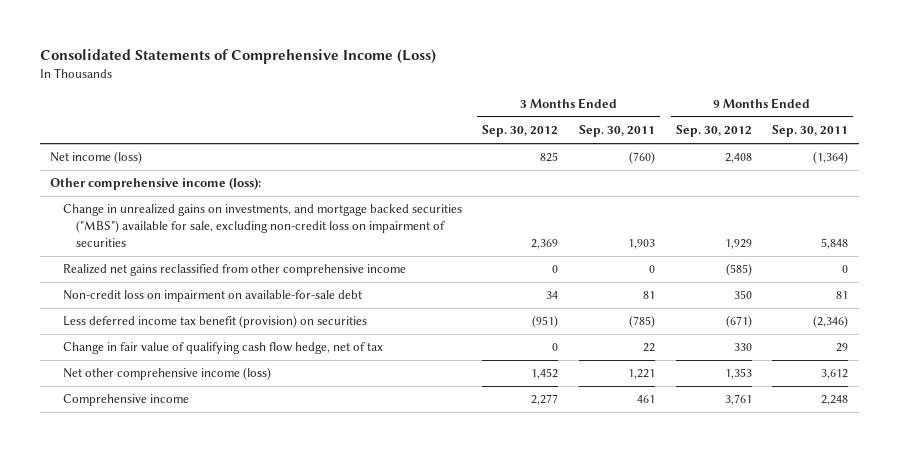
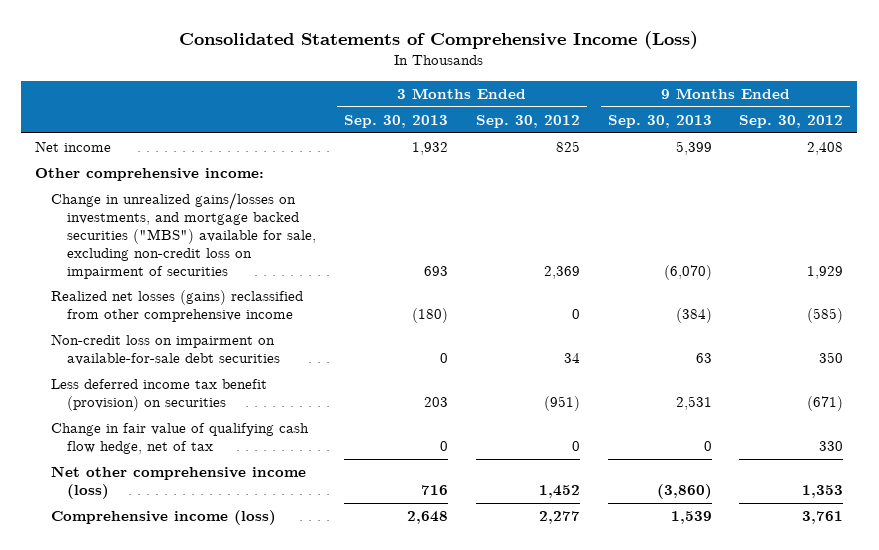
[579,125,656,138] Sep. 30, 2011 -> none
[772,125,849,138] Sep. 30, 2011 -> none
none -> [343,114,448,128] Sep. 30, 2013
none -> [607,114,712,128] Sep. 30, 2013
[49,151,142,165] Net income (loss) -> [35,141,112,153] Net income
[49,177,261,191] Other comprehensive income (loss): -> [35,168,265,182] Other comprehensive income:
[62,204,462,248] Change in unrealized gains on investments, and mortgage backed securities ("MBS") available for sale, excluding non-credit loss on impairment of securities -> [51,192,317,279] Change in unrealized gains/losses on investments, and mortgage backed securities ("MBS") available for sale, excluding non-credit loss on impairment of securities
[62,264,406,277] Realized net gains reclassified from other comprehensive income -> [51,290,304,323] Realized net losses (gains) reclassified from other comprehensive income
[62,290,362,303] Non-credit loss on impairment on available-for-sale debt -> [51,334,281,366] Non-credit loss on impairment on available-for-sale debt securities
[62,394,189,407] Comprehensive income -> [51,510,277,526] Comprehensive income (loss)

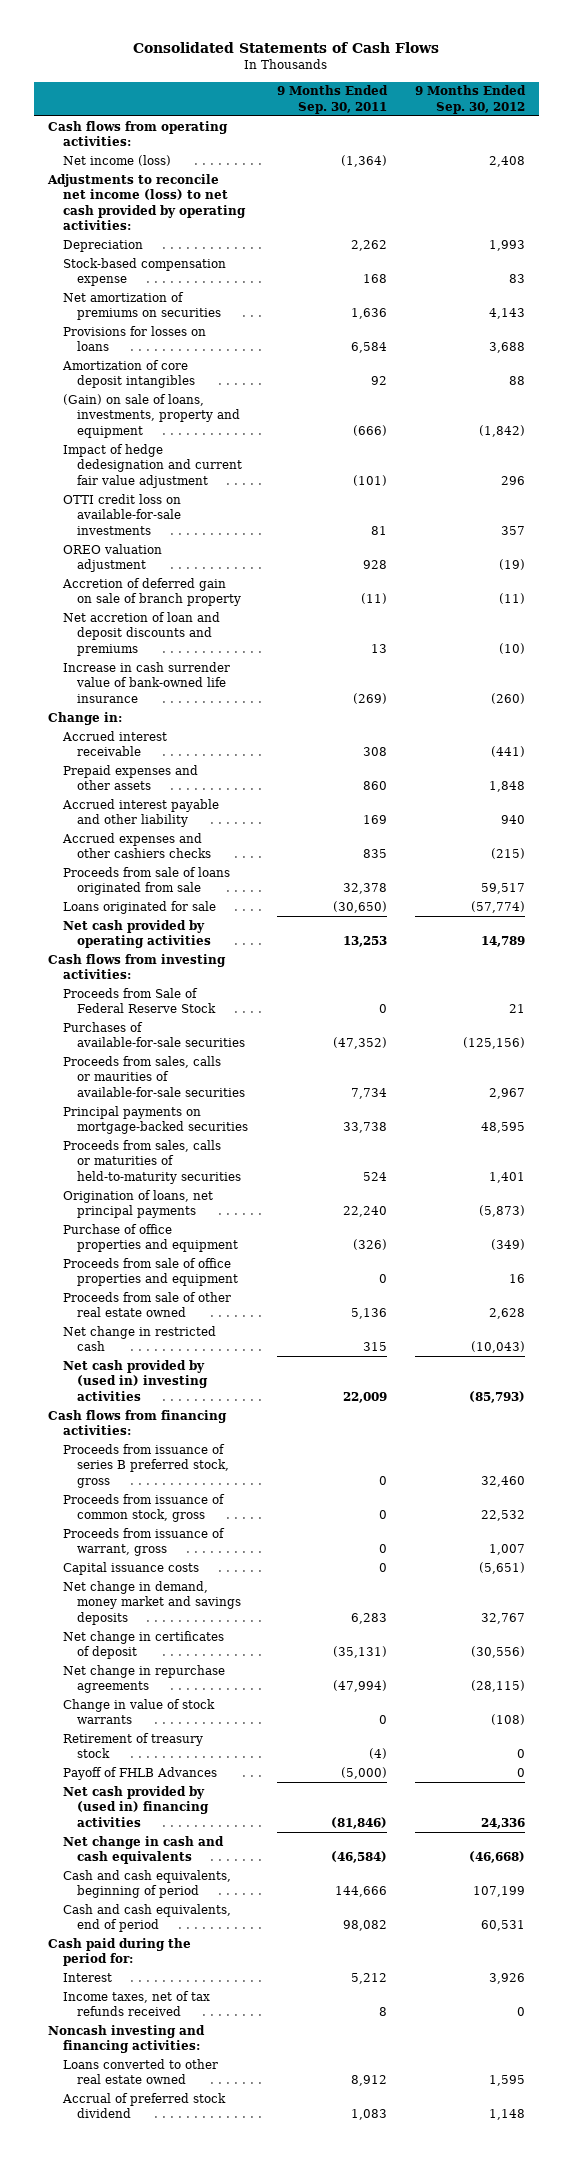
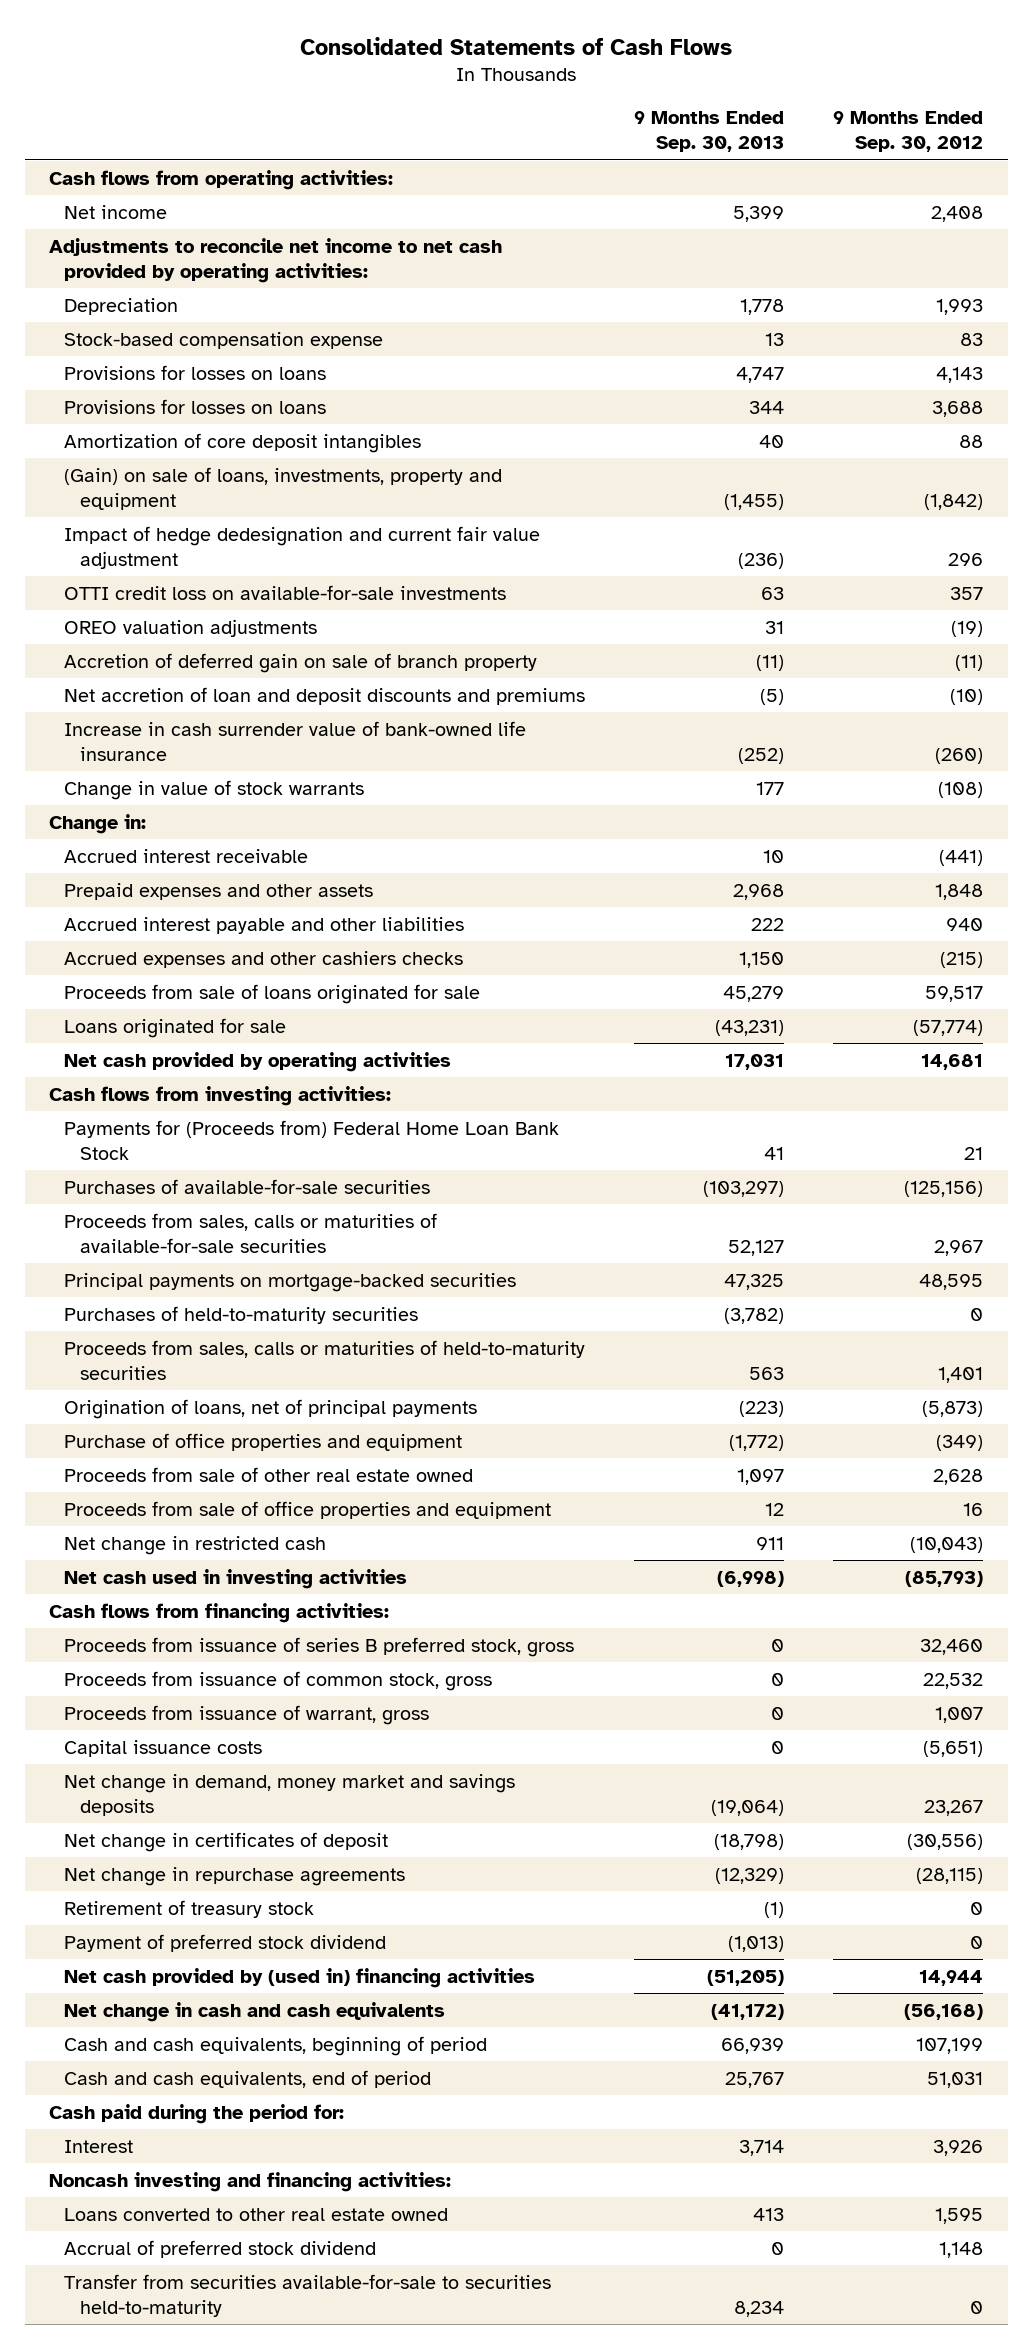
[276,85,388,114] 9 Months Ended Sep. 30, 2011 -> none
none -> [634,111,785,153] 9 Months Ended Sep. 30, 2013
[62,154,171,166] Net income (loss) -> [64,204,168,219] Net income
[46,173,246,231] Adjustments to reconcile net income (loss) to net cash provided by operating activities: -> [49,237,503,283] Adjustments to reconcile net income to net cash provided by operating activities:
[62,291,222,321] Net amortization of premiums on securities -> [64,364,327,380] Provisions for losses on loans
[62,543,162,573] OREO valuation adjustment -> [64,618,318,637] OREO valuation adjustments
[62,1698,215,1725] Change in value of stock warrants -> [64,779,365,800] Change in value of stock warrants
[61,798,219,828] Accrued interest payable and other liability -> [64,916,465,934] Accrued interest payable and other liabilities
[62,866,230,896] Proceeds from sale of loans originated from sale -> [64,983,481,1004] Proceeds from sale of loans originated for sale
[480,936,525,948] 14,789 -> [921,1053,984,1070] 14,681
[62,987,217,1014] Proceeds from Sale of Federal Reserve Stock -> none
none -> [64,1119,560,1160] Payments for (Proceeds from) Federal Home Loan Bank Stock
[62,1055,246,1097] Proceeds from sales, calls or maurities of available-for-sale securities -> [64,1212,438,1253] Proceeds from sales, calls or maturities of available-for-sale securities
none -> [64,1305,419,1324] Purchases of held-to-maturity securities
[62,1189,213,1219] Origination of loans, net principal payments -> [64,1398,478,1419] Origination of loans, net of principal payments
[62,1257,239,1287] Proceeds from sale of office properties and equipment -> [64,1500,552,1519] Proceeds from sale of office properties and equipment
[62,1359,209,1401] Net cash provided by (used in) investing activities -> [64,1568,408,1589] Net cash used in investing activities
[480,1612,525,1624] 32,767 -> [924,1799,984,1816] 23,267
[62,1766,217,1780] Payoff of FHLB Advances -> none
none -> [64,1933,387,1952] Payment of preferred stock dividend
[480,1817,525,1829] 24,336 -> [919,1969,984,1986] 14,944
[468,1851,525,1864] (46,668) -> [904,2003,984,2020] (56,168)
[480,1920,525,1932] 60,531 -> [927,2071,984,2088] 51,031
[62,1990,210,2017] Income taxes, net of tax refunds received -> none
none -> [64,2273,552,2317] Transfer from securities available-for-sale to securities held-to-maturity

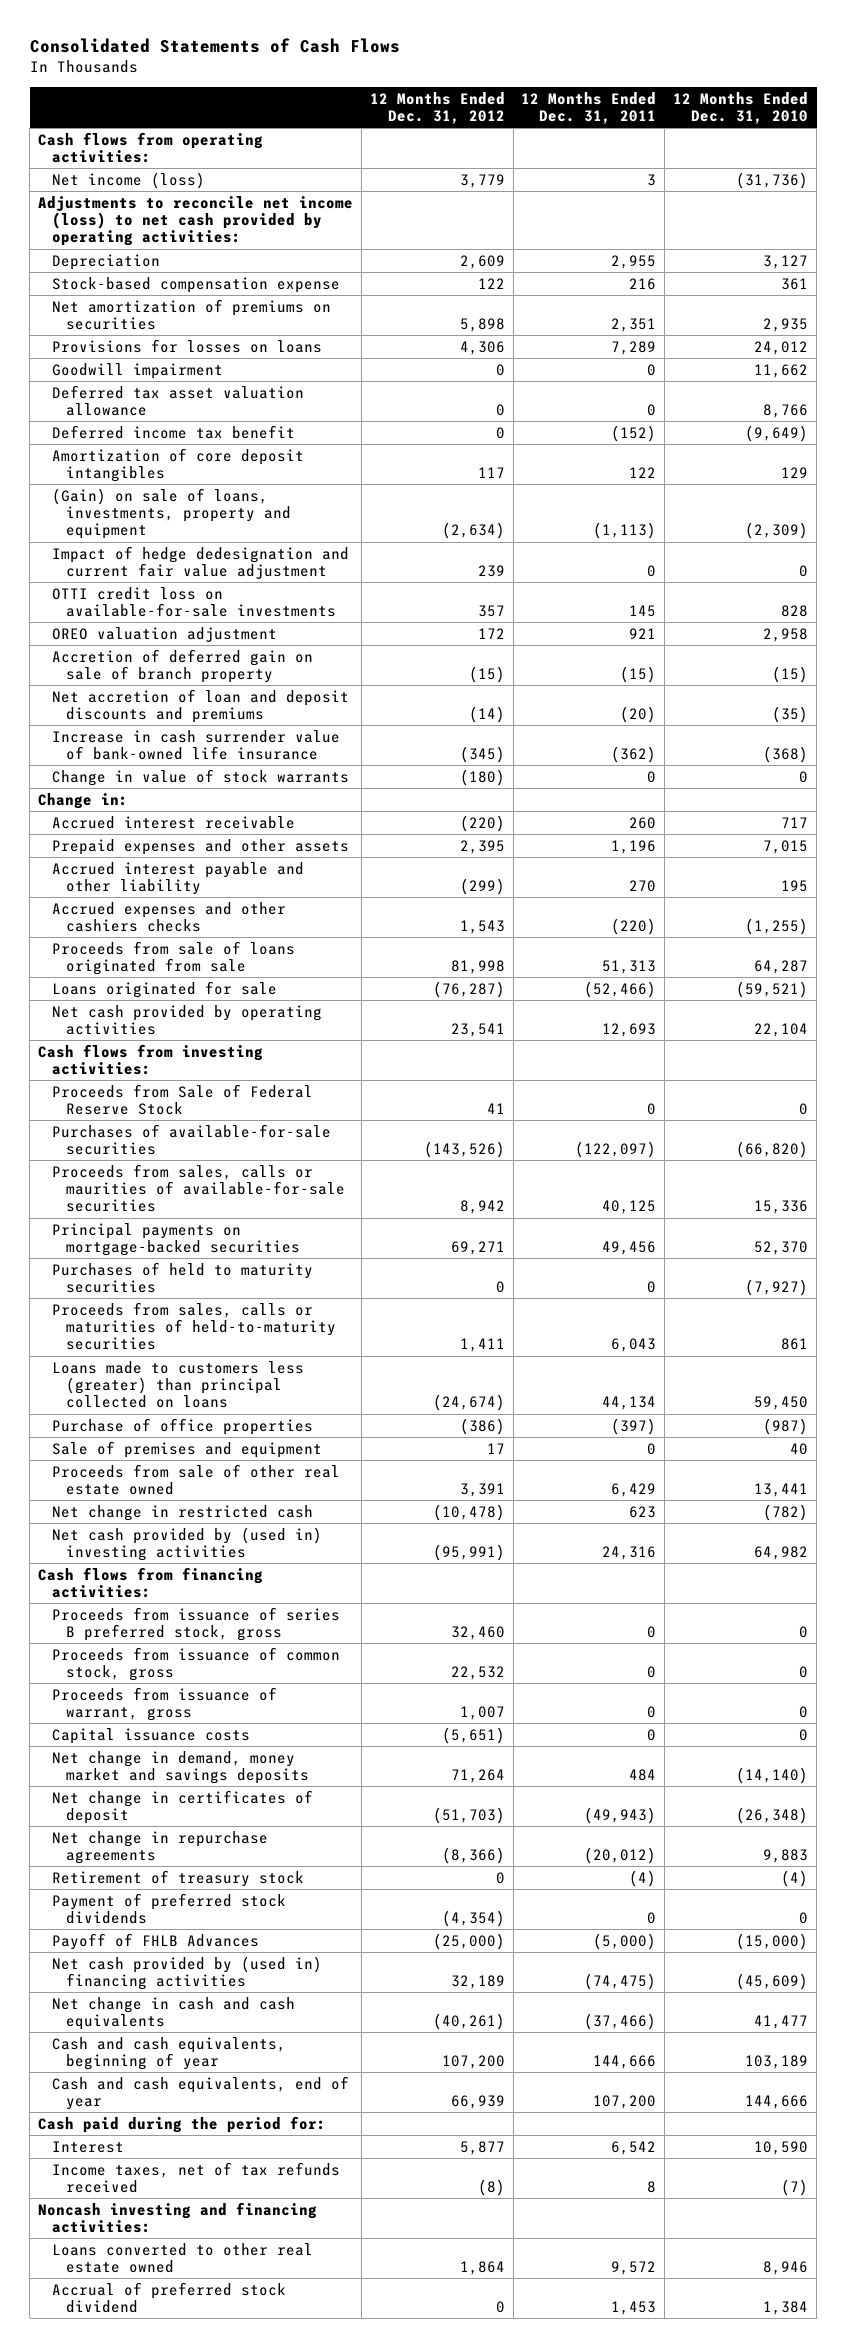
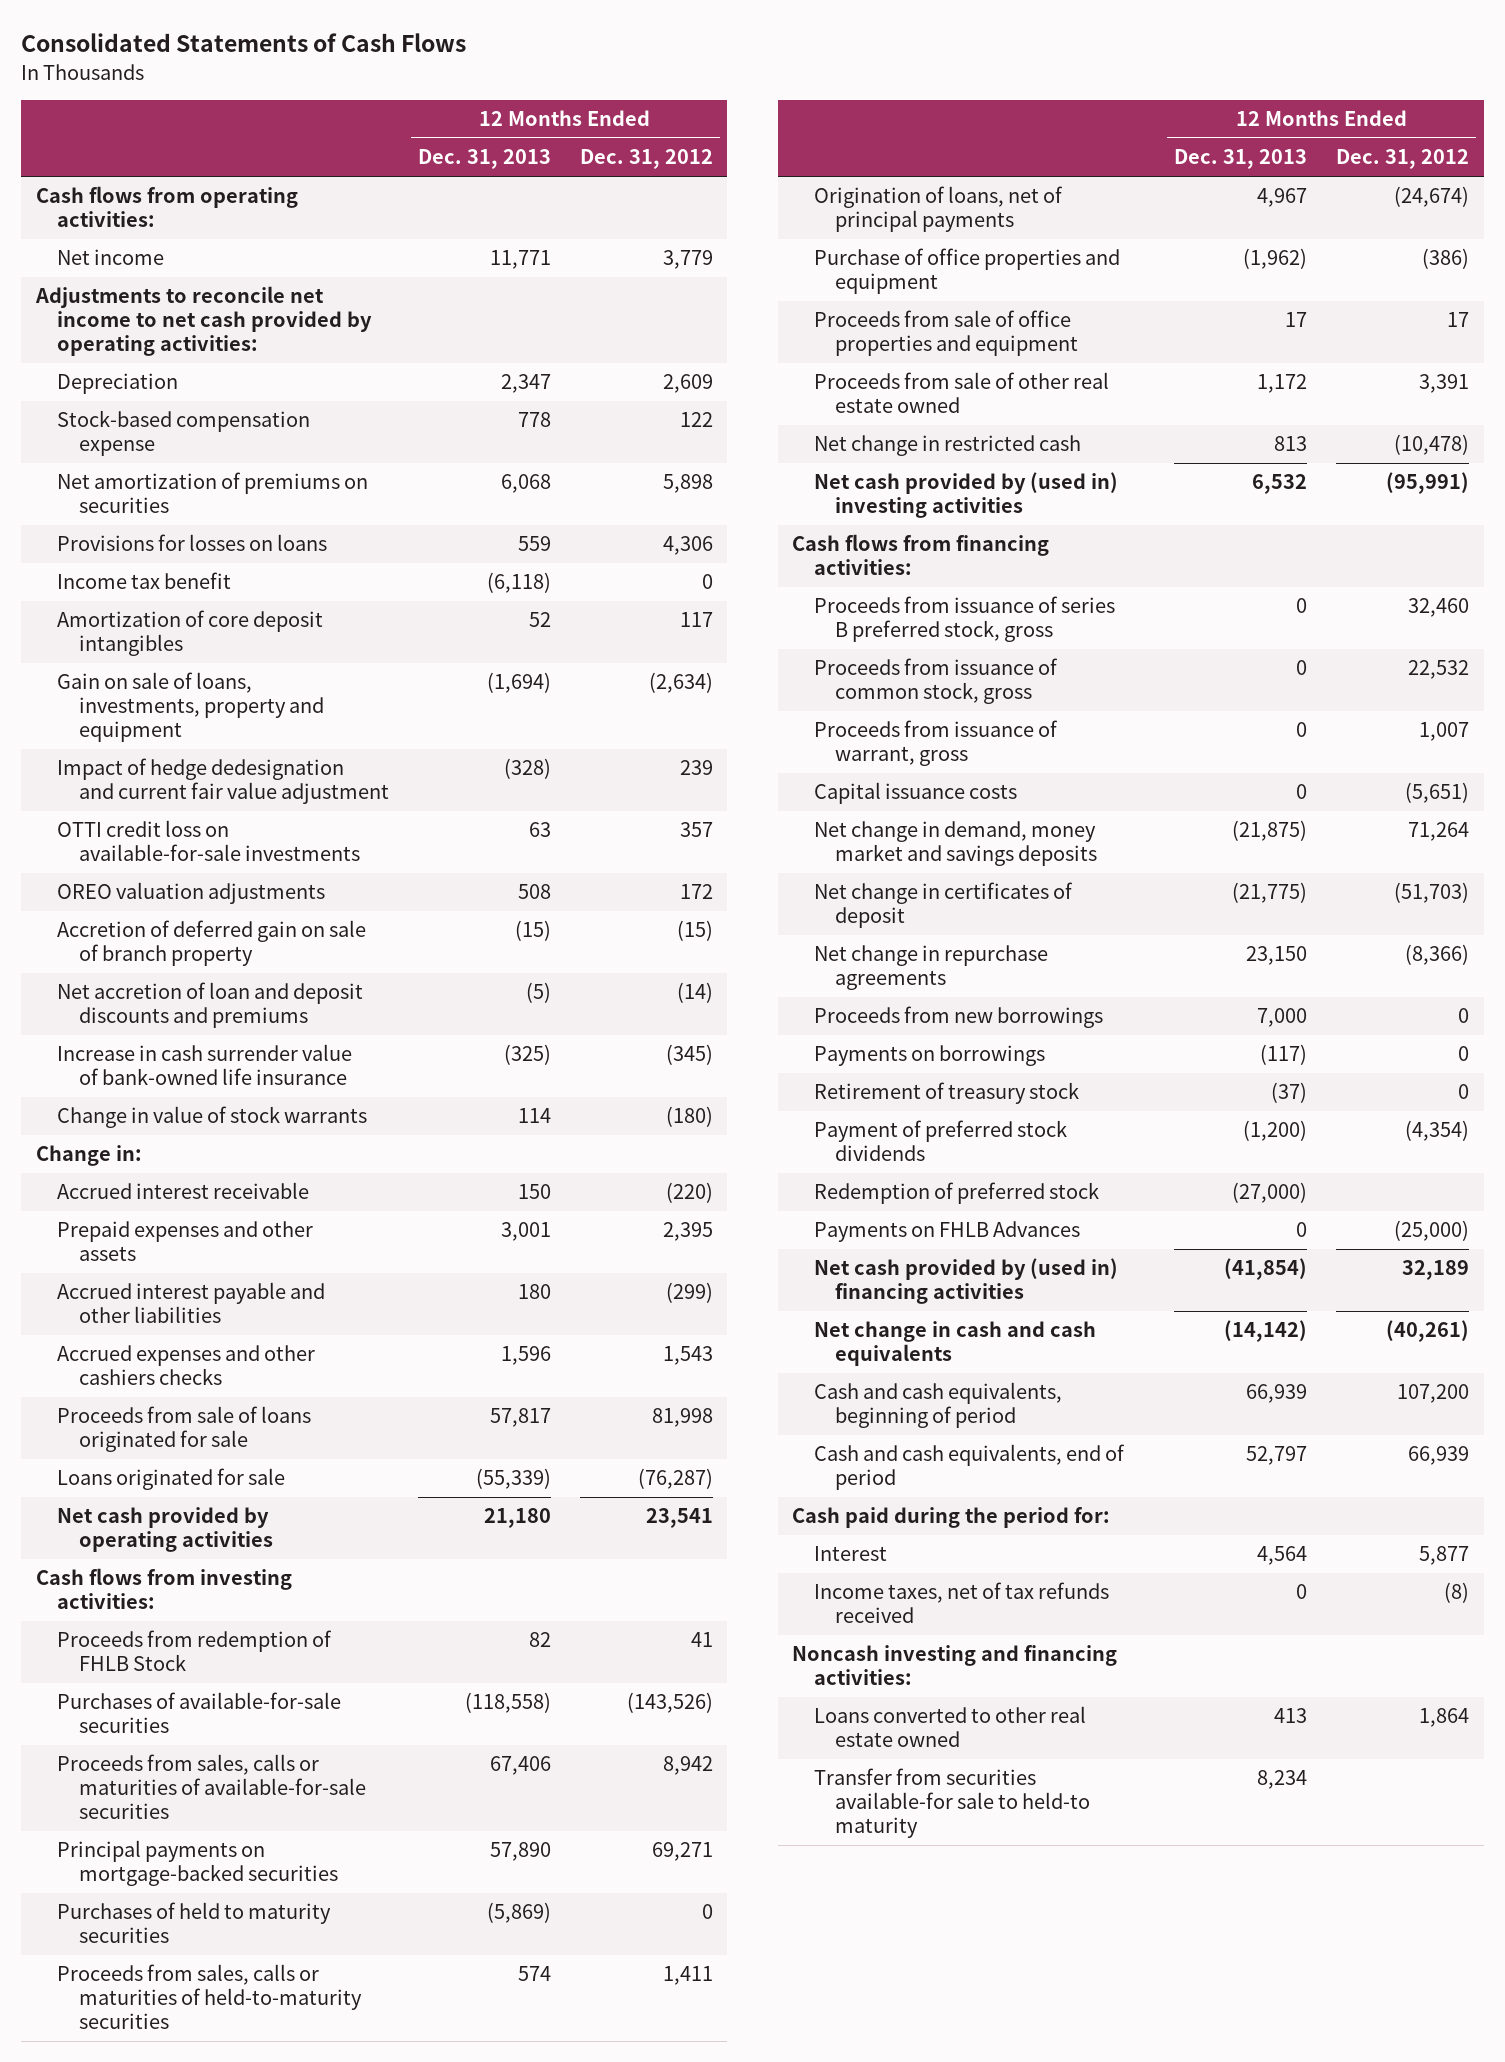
[521,91,657,125] 12 Months Ended Dec. 31, 2011 -> none
[673,91,809,125] 12 Months Ended Dec. 31, 2010 -> none
none -> [417,149,551,170] Dec. 31, 2013
[52,171,206,189] Net income (loss) -> [57,249,165,266] Net income
[37,195,353,247] Adjustments to reconcile net income (loss) to net cash provided by operating activities: -> [34,286,373,357] Adjustments to reconcile net income to net cash provided by operating activities:
[52,362,224,379] Goodwill impairment -> none
[52,384,305,416] Deferred tax asset valuation allowance -> none
[52,424,296,439] Deferred income tax benefit -> [57,572,232,590] Income tax benefit
[52,487,292,540] (Gain) on sale of loans, investments, property and equipment -> [57,672,324,743] Gain on sale of loans, investments, property and equipment
[52,626,278,642] OREO valuation adjustment -> [57,882,326,905] OREO valuation adjustments
[52,861,305,895] Accrued interest payable and other liability -> [57,1282,326,1324] Accrued interest payable and other liabilities
[52,940,296,975] Proceeds from sale of loans originated from sale -> [57,1406,312,1453] Proceeds from sale of loans originated for sale
[52,1083,314,1115] Proceeds from Sale of Federal Reserve Stock -> [57,1630,333,1672] Proceeds from redemption of FHLB Stock
[52,1163,346,1213] Proceeds from sales, calls or maurities of available-for-sale securities -> [57,1754,366,1820] Proceeds from sales, calls or maturities of available-for-sale securities
[52,1360,305,1409] Loans made to customers less (greater) than principal collected on loans -> [813,186,1063,233] Origination of loans, net of principal payments
[52,1417,314,1435] Purchase of office properties -> [813,248,1120,295] Purchase of office properties and equipment
[52,1440,323,1458] Sale of premises and equipment -> [813,310,1079,357] Proceeds from sale of office properties and equipment
none -> [813,1006,1103,1029] Proceeds from new borrowings
none -> [813,1045,1045,1067] Payments on borrowings
none -> [813,1182,1099,1205] Redemption of preferred stock
[52,1932,260,1950] Payoff of FHLB Advances -> [813,1221,1080,1243] Payments on FHLB Advances
[52,2036,287,2070] Cash and cash equivalents, beginning of year -> [813,1382,1062,1429] Cash and cash equivalents, beginning of period
[52,2075,350,2110] Cash and cash equivalents, end of year -> [813,1444,1125,1491] Cash and cash equivalents, end of period
[52,2281,287,2313] Accrual of preferred stock dividend -> none
none -> [813,1768,1091,1839] Transfer from securities available-for sale to held-to maturity

